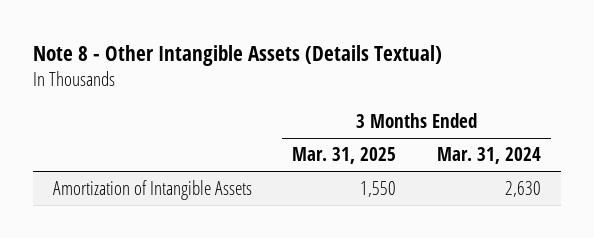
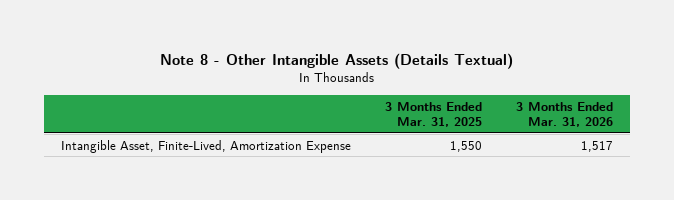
[437,147,542,165] Mar. 31, 2024 -> none
none -> [515,101,613,128] 3 Months Ended Mar. 31, 2026
[52,180,252,201] Amortization of Intangible Assets -> [61,139,352,153] Intangible Asset, Finite-Lived, Amortization Expense

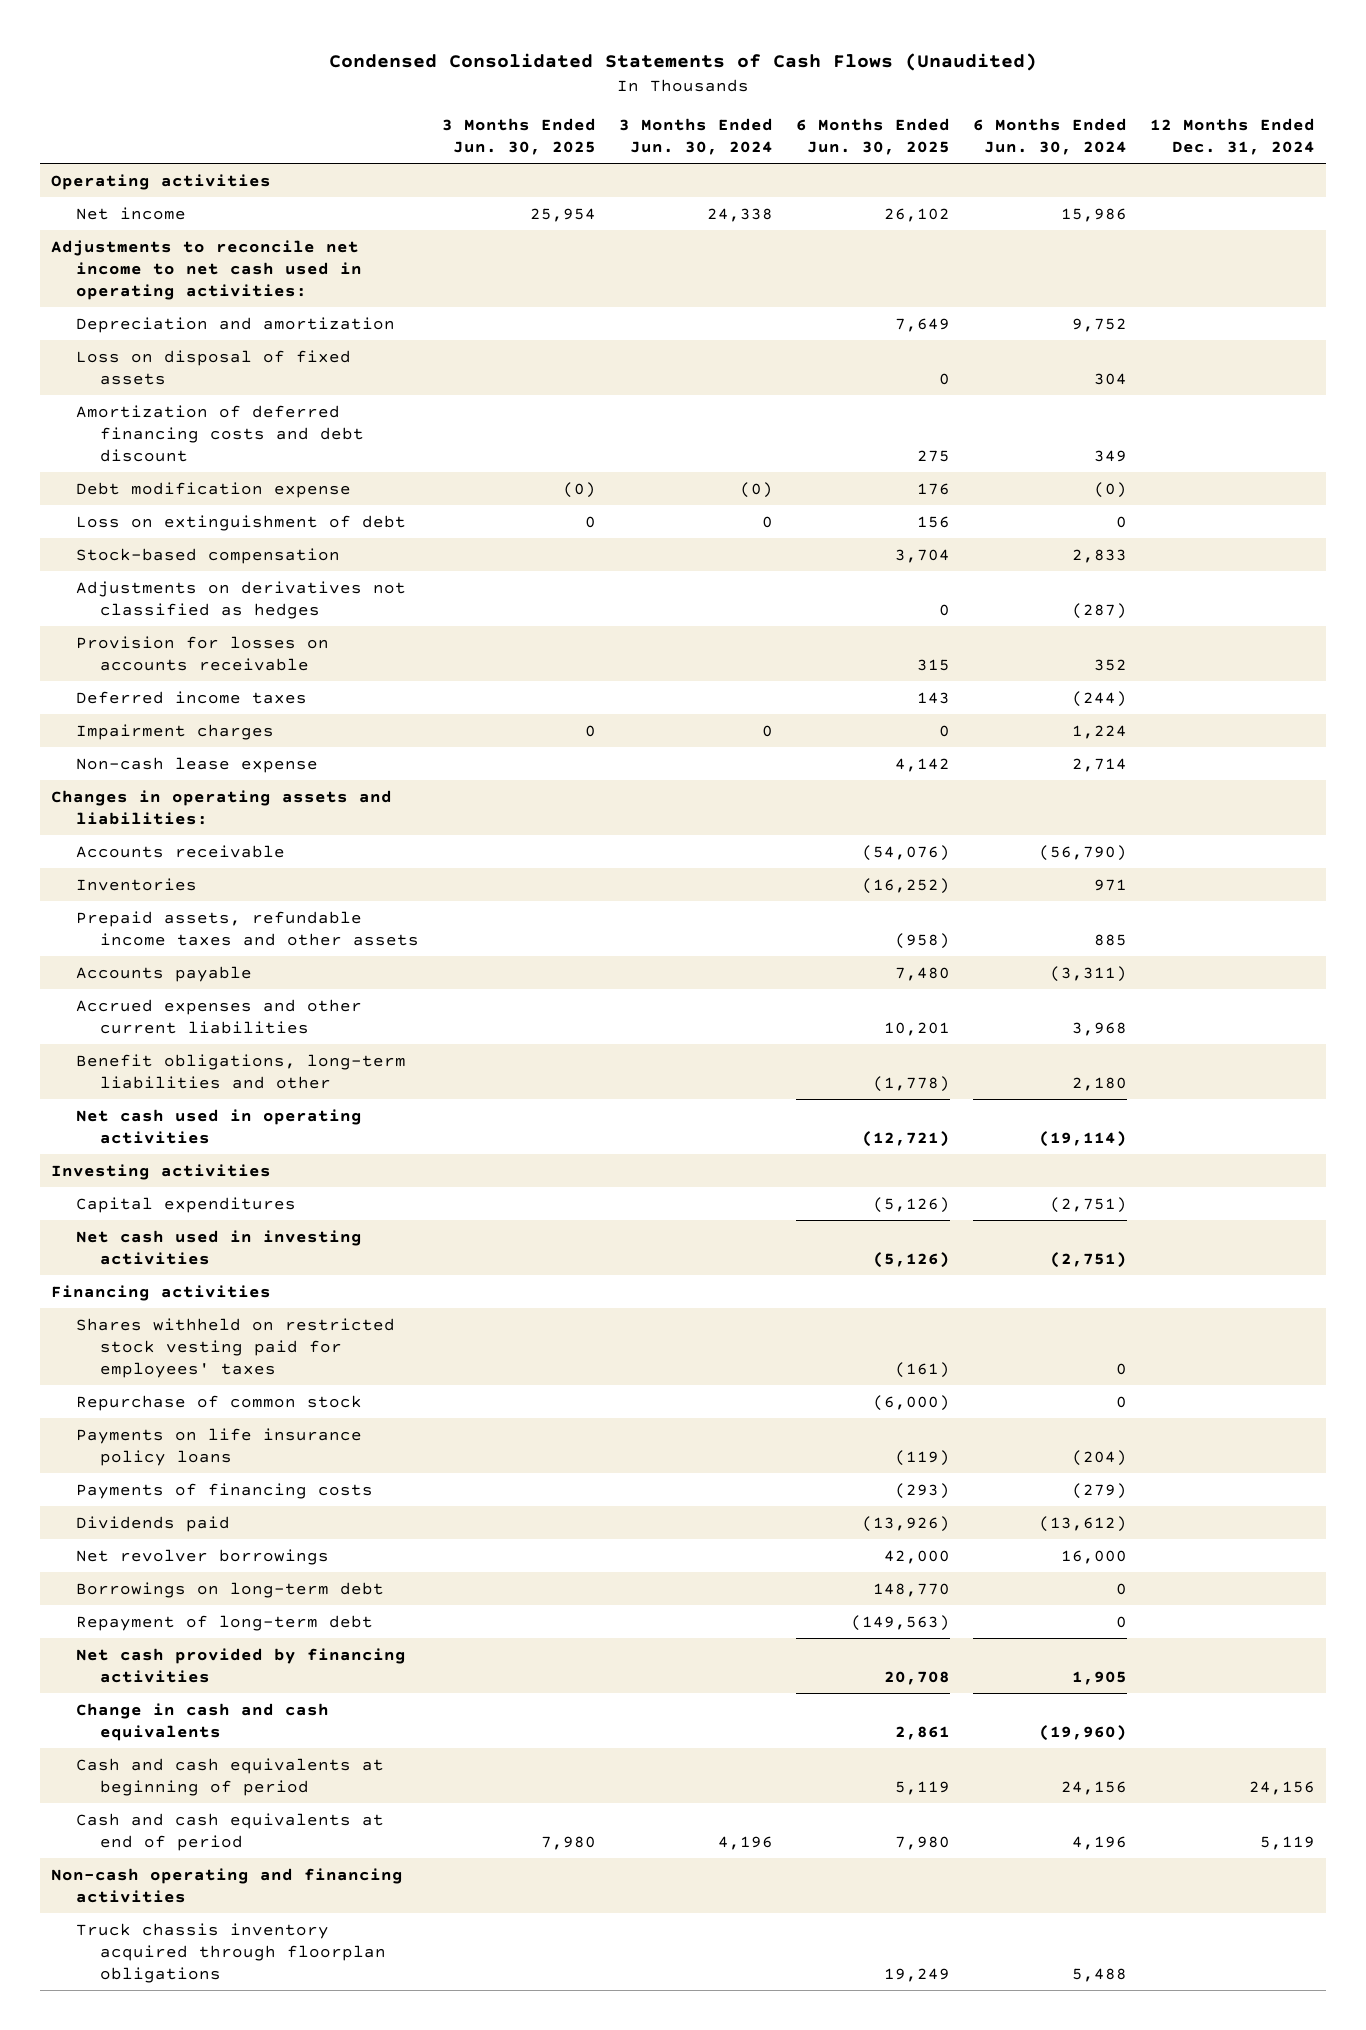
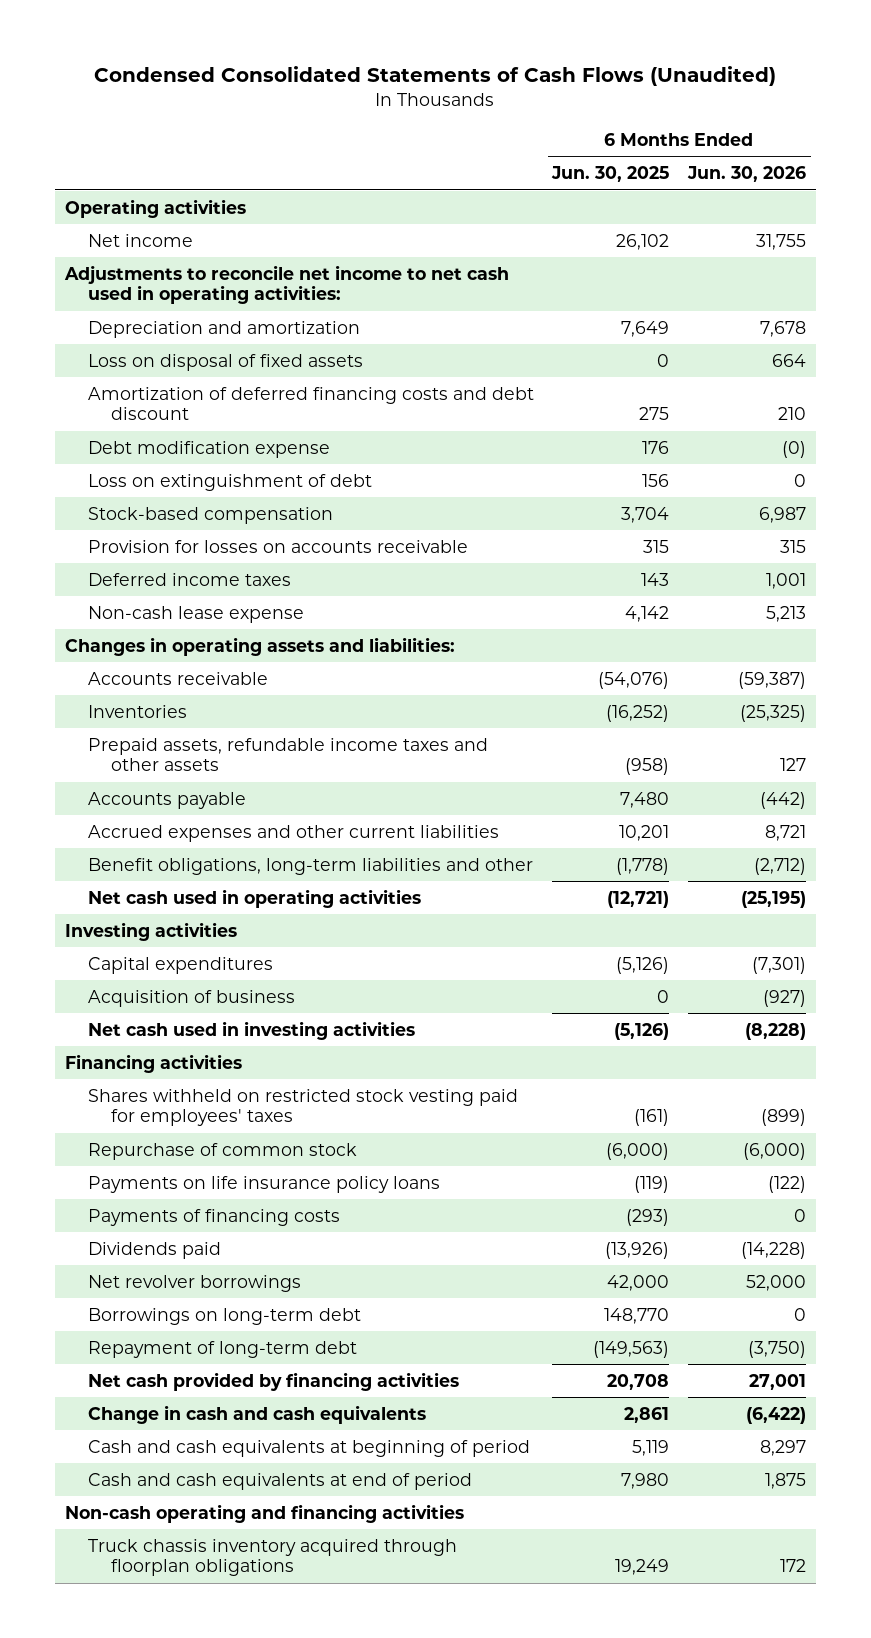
[441,117,596,155] 3 Months Ended Jun. 30, 2025 -> none
[618,117,773,155] 3 Months Ended Jun. 30, 2024 -> none
[972,117,1127,155] 6 Months Ended Jun. 30, 2024 -> none
[1149,117,1315,155] 12 Months Ended Dec. 31, 2024 -> none
none -> [687,166,807,183] Jun. 30, 2026
[75,580,406,619] Adjustments on derivatives not classified as hedges -> none
[75,723,274,740] Impairment charges -> none
none -> [87,989,295,1007] Acquisition of business

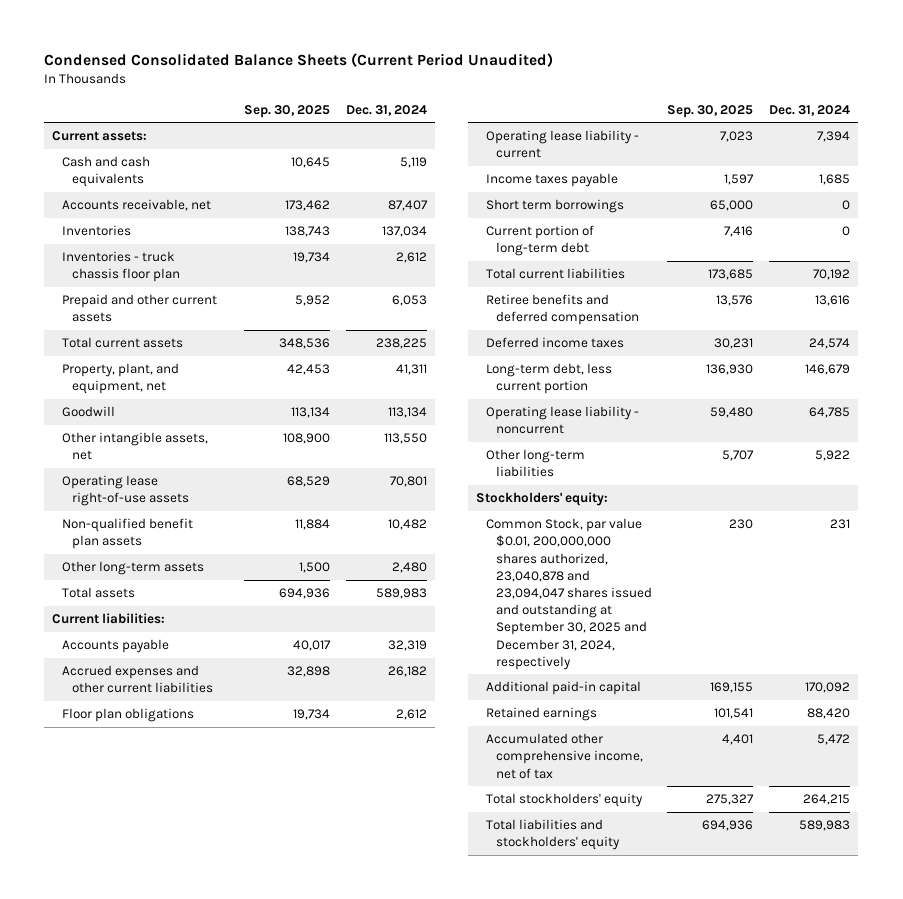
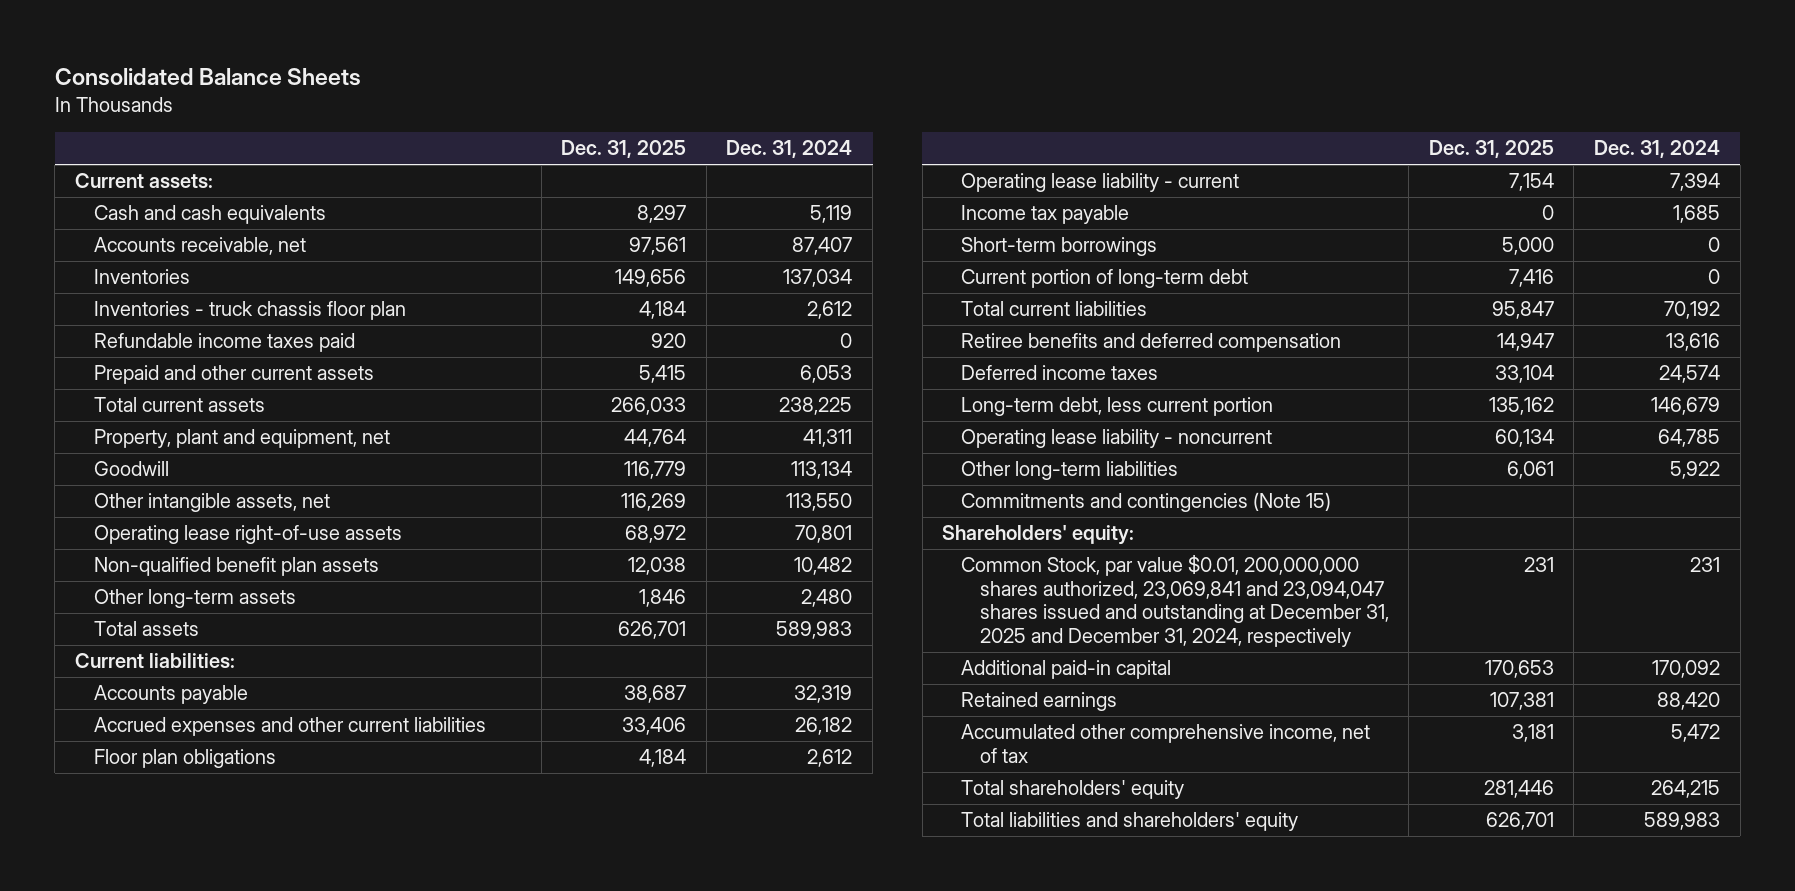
[44,53,554,68] Condensed Consolidated Balance Sheets (Current Period Unaudited) -> [54,68,361,87] Consolidated Balance Sheets
[243,104,330,118] Sep. 30, 2025 -> none
none -> [561,140,687,159] Dec. 31, 2025
none -> [93,333,355,353] Refundable income taxes paid
[62,363,180,395] Property, plant, and equipment, net -> [93,429,390,449] Property, plant and equipment, net
[485,173,618,188] Income taxes payable -> [961,205,1130,225] Income tax payable
[485,199,624,214] Short term borrowings -> [961,237,1158,257] Short-term borrowings
none -> [961,492,1332,513] Commitments and contingencies (Note 15)
[475,492,608,507] Stockholders' equity: -> [942,525,1135,546] Shareholders' equity:
[485,518,652,670] Common Stock, par value $0.01, 200,000,000 shares authorized, 23,040,878 and 23,094,047 shares issued and outstanding at September 30, 2025 and December 31, 2024, respectively -> [961,555,1389,647] Common Stock, par value $0.01, 200,000,000 shares authorized, 23,069,841 and 23,094,047 shares issued and outstanding at December 31, 2025 and December 31, 2024, respectively
[485,793,643,808] Total stockholders' equity -> [961,780,1185,800] Total shareholders' equity
[485,819,620,851] Total liabilities and stockholders' equity -> [961,812,1299,832] Total liabilities and shareholders' equity

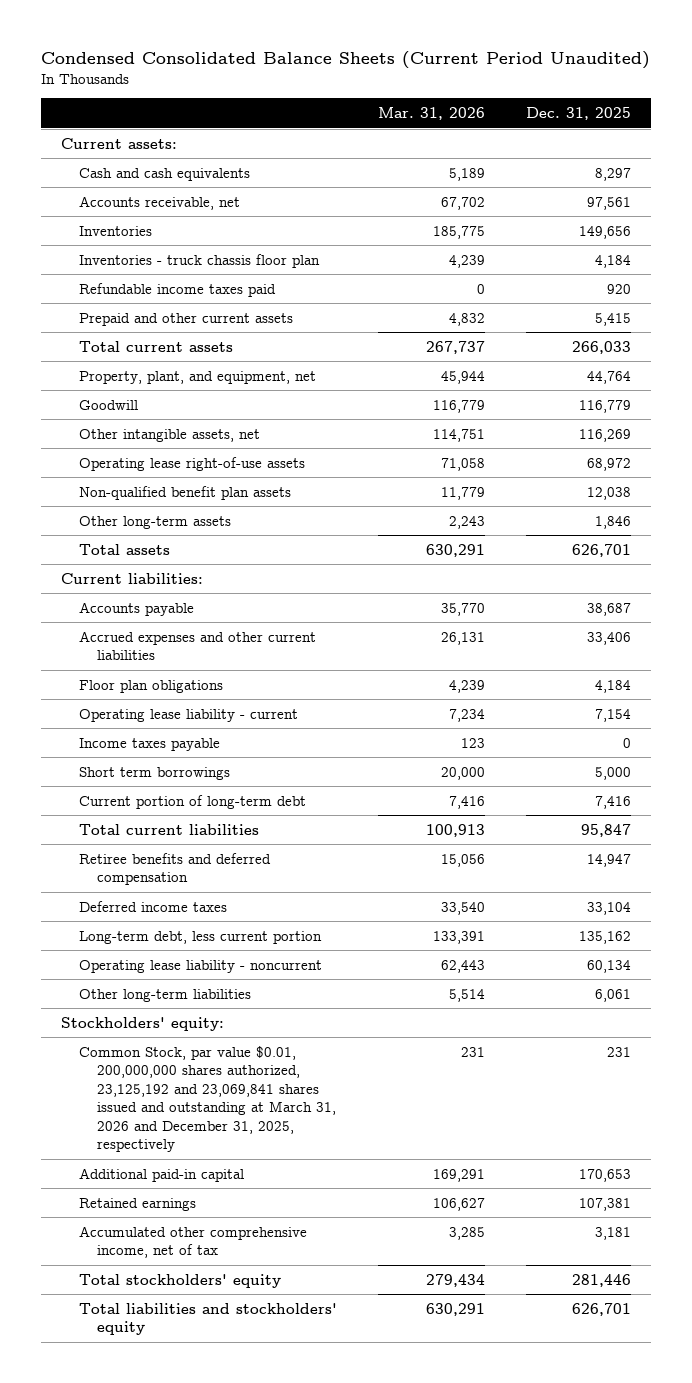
[54,68,361,87] Consolidated Balance Sheets -> [40,50,650,69] Condensed Consolidated Balance Sheets (Current Period Unaudited)
[726,140,853,159] Dec. 31, 2024 -> none
none -> [377,107,485,121] Mar. 31, 2026
[93,429,390,449] Property, plant and equipment, net -> [79,370,317,384] Property, plant, and equipment, net
[961,205,1130,225] Income tax payable -> [79,737,221,751] Income taxes payable
[961,237,1158,257] Short-term borrowings -> [79,766,231,780] Short term borrowings
[961,492,1332,513] Commitments and contingencies (Note 15) -> none
[942,525,1135,546] Shareholders' equity: -> [61,1016,225,1031] Stockholders' equity:
[961,555,1389,647] Common Stock, par value $0.01, 200,000,000 shares authorized, 23,069,841 and 23,094,047 shares issued and outstanding at December 31, 2025 and December 31, 2024, respectively -> [79,1045,337,1153] Common Stock, par value $0.01, 200,000,000 shares authorized, 23,125,192 and 23,069,841 shares issued and outstanding at March 31, 2026 and December 31, 2025, respectively
[961,780,1185,800] Total shareholders' equity -> [79,1273,282,1288] Total stockholders' equity
[961,812,1299,832] Total liabilities and shareholders' equity -> [79,1302,338,1336] Total liabilities and stockholders' equity

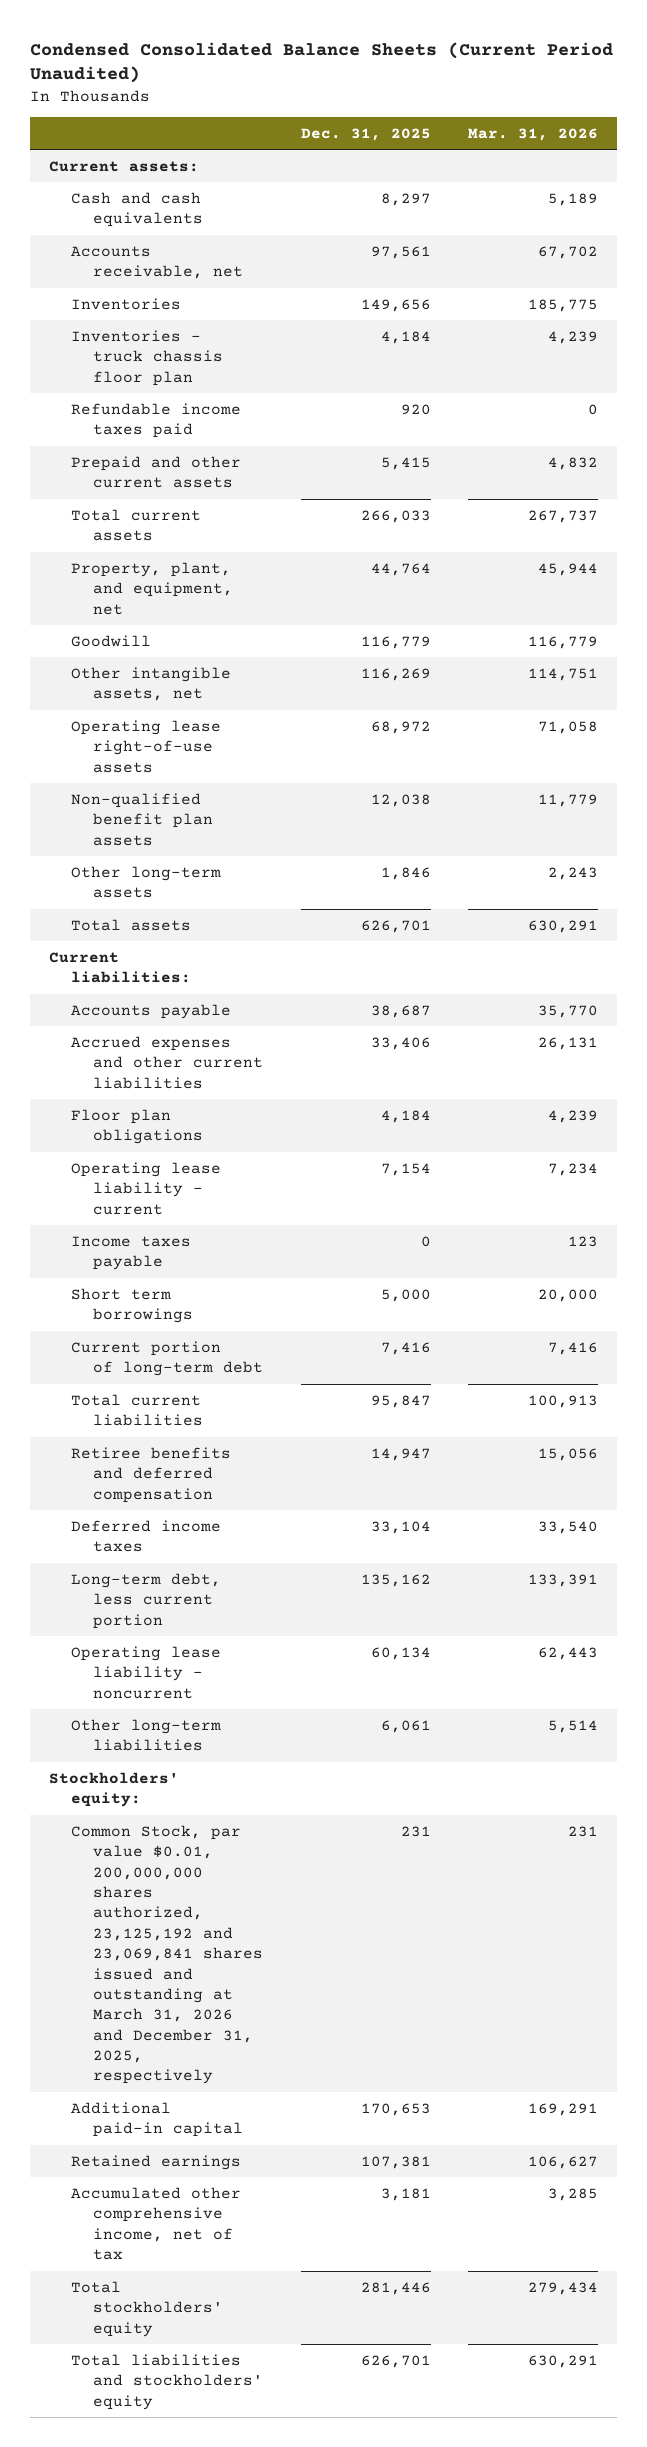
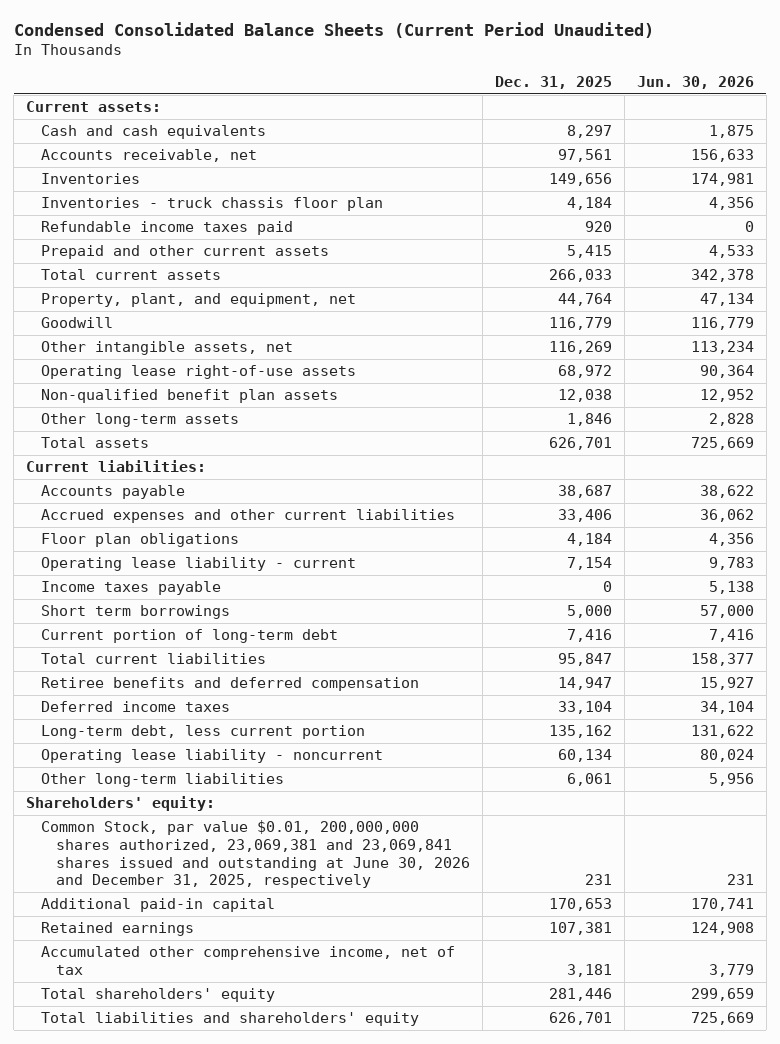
[468,127,599,141] Mar. 31, 2026 -> none
none -> [636,76,754,90] Jun. 30, 2026
[48,1771,179,1808] Stockholders' equity: -> [26,796,216,812] Shareholders' equity:
[71,1824,264,2085] Common Stock, par value $0.01, 200,000,000 shares authorized, 23,125,192 and 23,069,841 shares issued and outstanding at March 31, 2026 and December 31, 2025, respectively -> [41,820,471,889] Common Stock, par value $0.01, 200,000,000 shares authorized, 23,069,381 and 23,069,841 shares issued and outstanding at June 30, 2026 and December 31, 2025, respectively
[71,2280,224,2337] Total stockholders' equity -> [41,988,276,1003] Total shareholders' equity
[71,2353,264,2410] Total liabilities and stockholders' equity -> [41,1012,420,1027] Total liabilities and shareholders' equity

